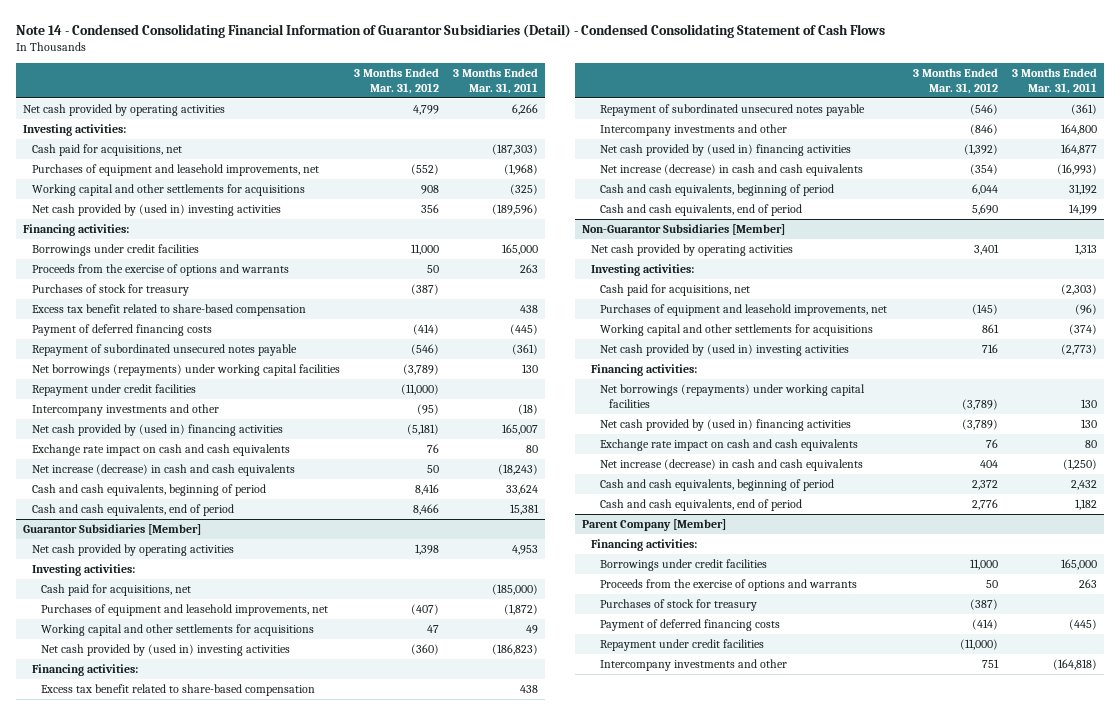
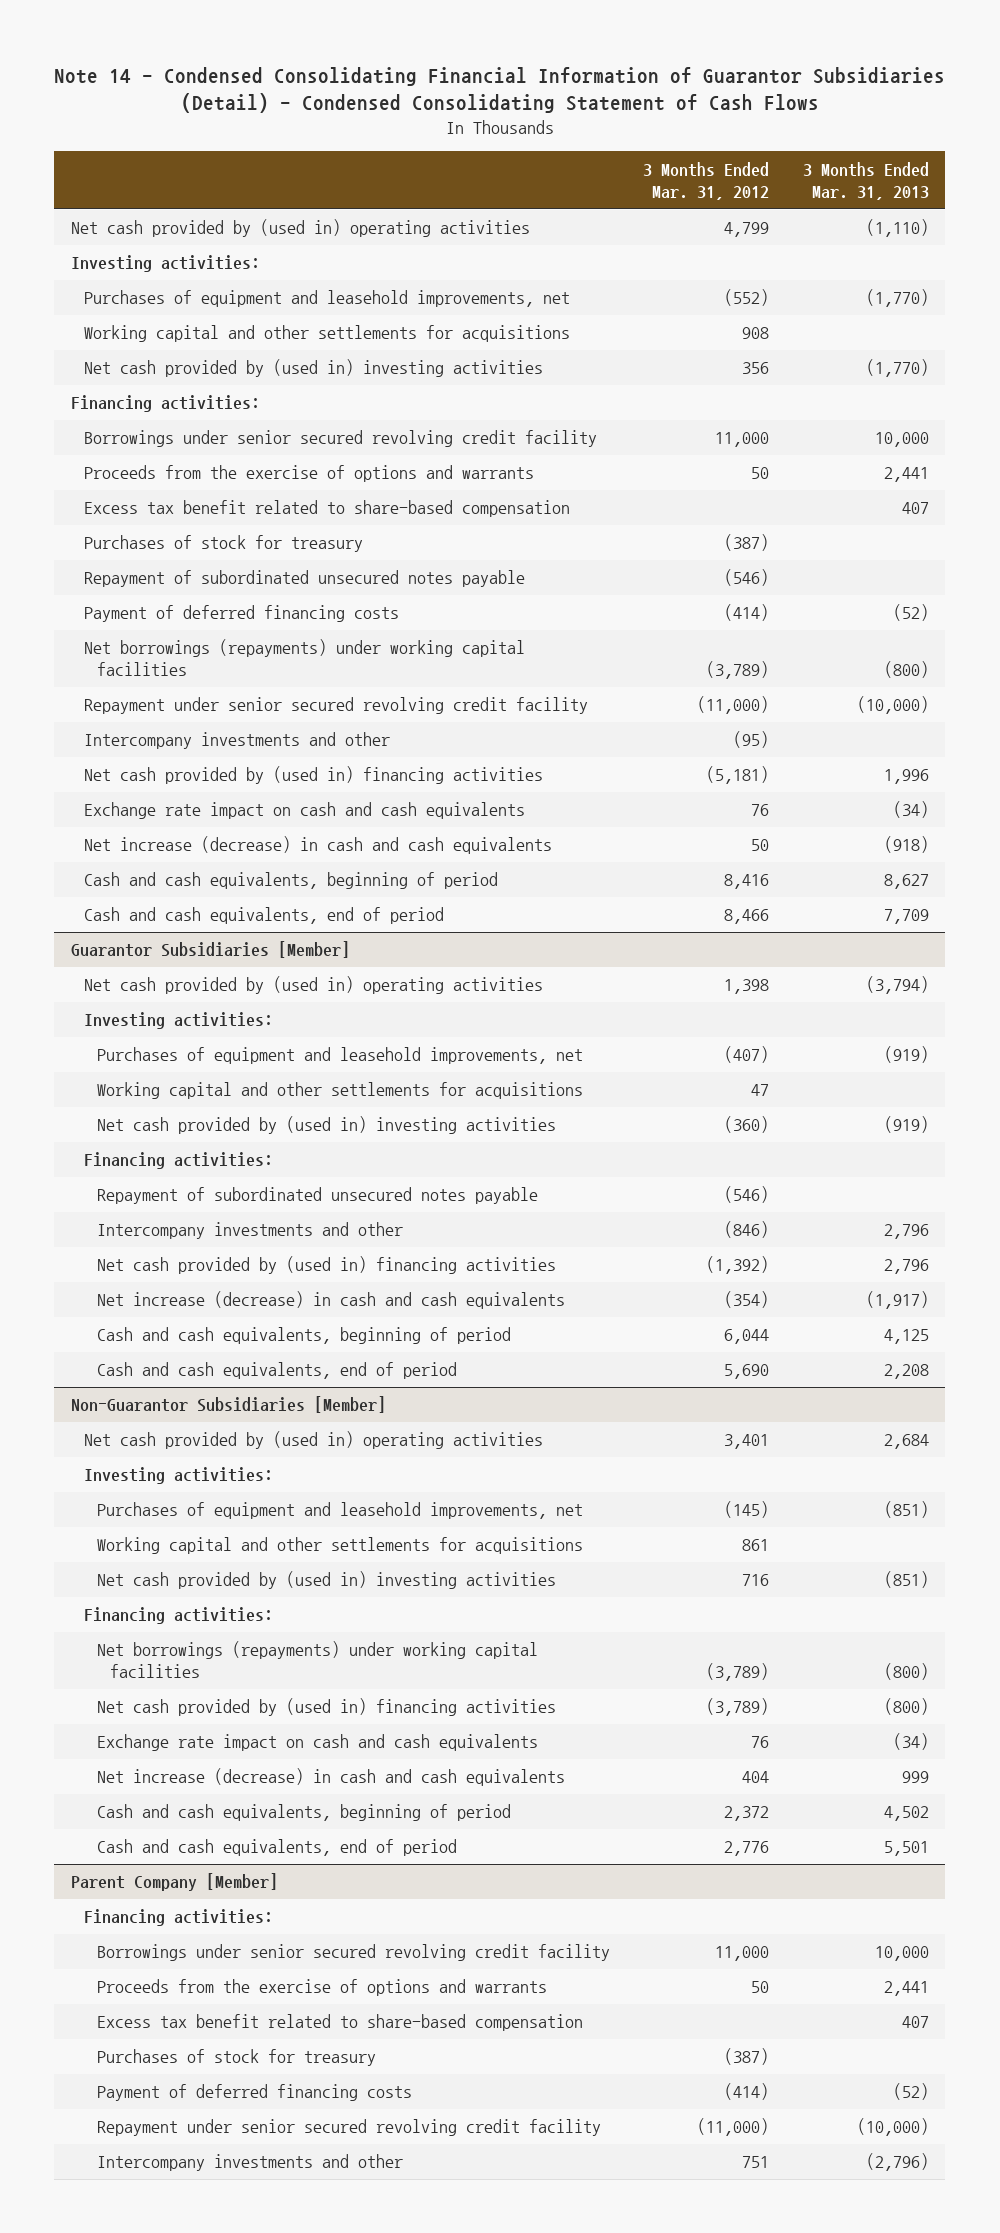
[453,68,539,94] 3 Months Ended Mar. 31, 2011 -> none
none -> [802,161,929,200] 3 Months Ended Mar. 31, 2013
[23,104,226,117] Net cash provided by operating activities -> [70,219,530,238] Net cash provided by (used in) operating activities
[32,144,183,157] Cash paid for acquisitions, net -> none
[32,244,200,257] Borrowings under credit facilities -> none
none -> [83,430,597,448] Borrowings under senior secured revolving credit facility
[32,284,190,297] Purchases of stock for treasury -> [83,535,363,553] Purchases of stock for treasury
[32,324,213,337] Payment of deferred financing costs -> [83,605,399,623] Payment of deferred financing costs
[32,384,197,397] Repayment under credit facilities -> none
none -> [83,697,588,715] Repayment under senior secured revolving credit facility
[32,544,235,557] Net cash provided by operating activities -> [83,976,543,995] Net cash provided by (used in) operating activities
[41,584,192,597] Cash paid for acquisitions, net -> none
[41,684,316,697] Excess tax benefit related to share-based compensation -> none
[591,244,794,257] Net cash provided by operating activities -> [83,1431,543,1450] Net cash provided by (used in) operating activities
[600,284,751,297] Cash paid for acquisitions, net -> none
[600,559,768,572] Borrowings under credit facilities -> none
none -> [97,1944,611,1962] Borrowings under senior secured revolving credit facility
none -> [97,2014,584,2032] Excess tax benefit related to share-based compensation
[600,639,765,652] Repayment under credit facilities -> none
none -> [97,2119,602,2137] Repayment under senior secured revolving credit facility

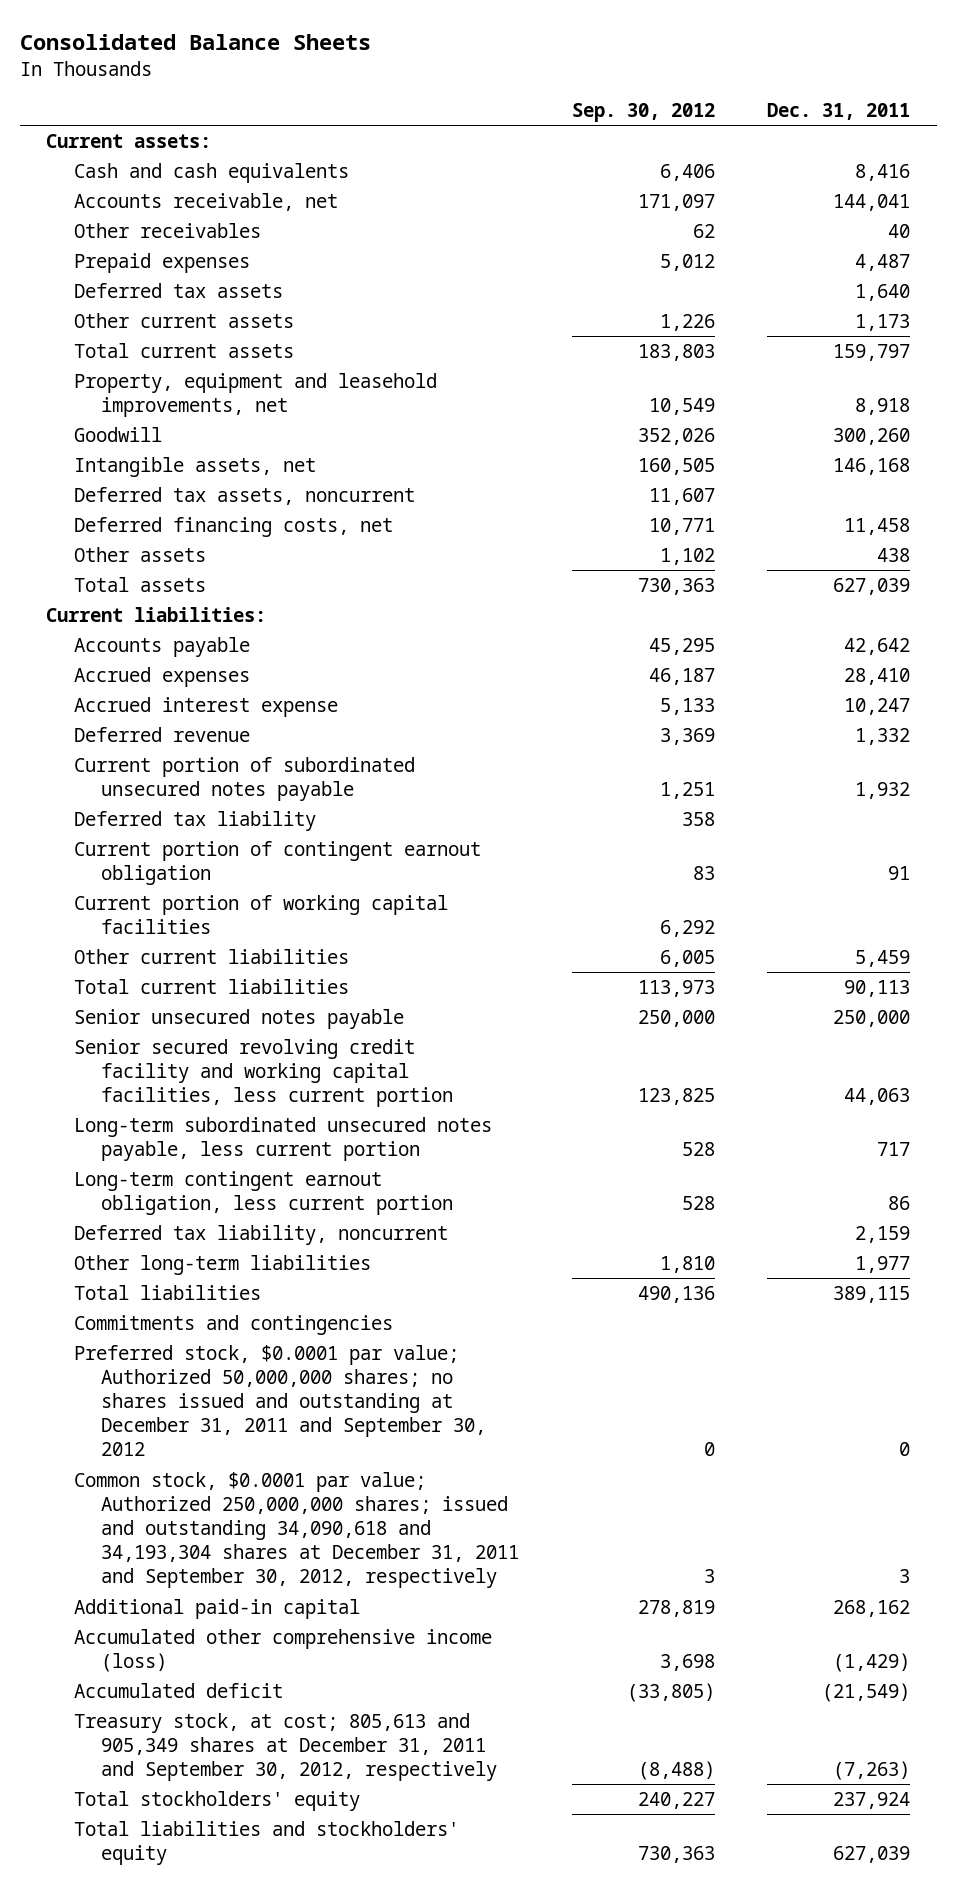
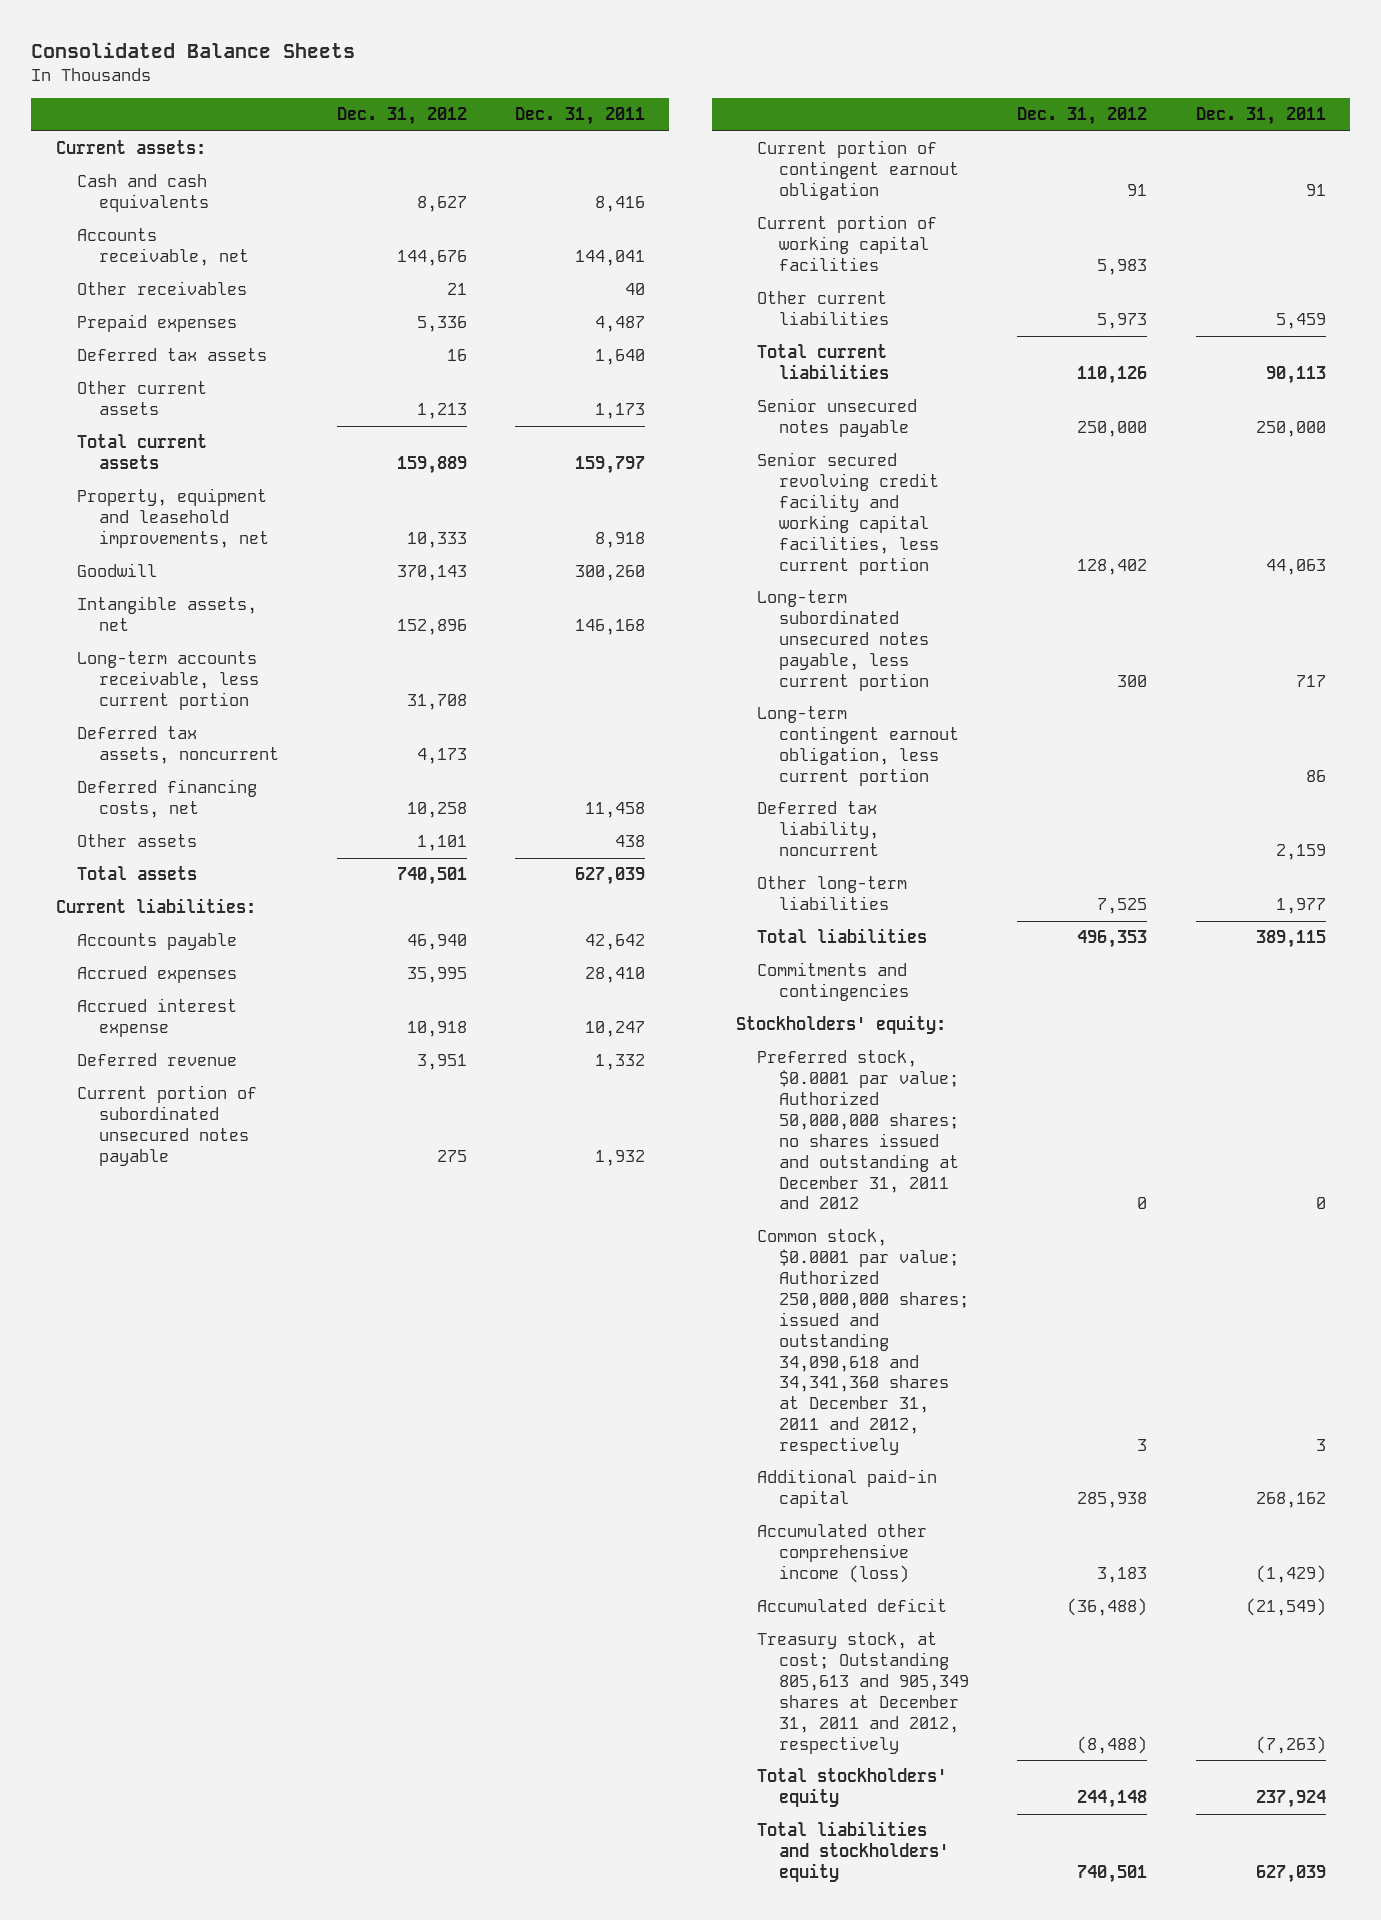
[571,103,715,123] Sep. 30, 2012 -> none
none -> [336,107,467,126] Dec. 31, 2012
none -> [77,651,259,711] Long-term accounts receivable, less current portion
[73,810,316,831] Deferred tax liability -> none
none -> [736,1015,947,1035] Stockholders' equity:
[73,1344,487,1457] Preferred stock, $0.0001 par value; Authorized 50,000,000 shares; no shares issued and outstanding at December 31, 2011 and September 30, 2012 -> [757,1050,959,1210] Preferred stock, $0.0001 par value; Authorized 50,000,000 shares; no shares issued and outstanding at December 31, 2011 and 2012
[73,1471,520,1589] Common stock, $0.0001 par value; Authorized 250,000,000 shares; issued and outstanding 34,090,618 and 34,193,304 shares at December 31, 2011 and September 30, 2012, respectively -> [757,1229,969,1456] Common stock, $0.0001 par value; Authorized 250,000,000 shares; issued and outstanding 34,090,618 and 34,341,360 shares at December 31, 2011 and 2012, respectively
[73,1712,498,1782] Treasury stock, at cost; 805,613 and 905,349 shares at December 31, 2011 and September 30, 2012, respectively -> [757,1632,969,1754] Treasury stock, at cost; Outstanding 805,613 and 905,349 shares at December 31, 2011 and 2012, respectively

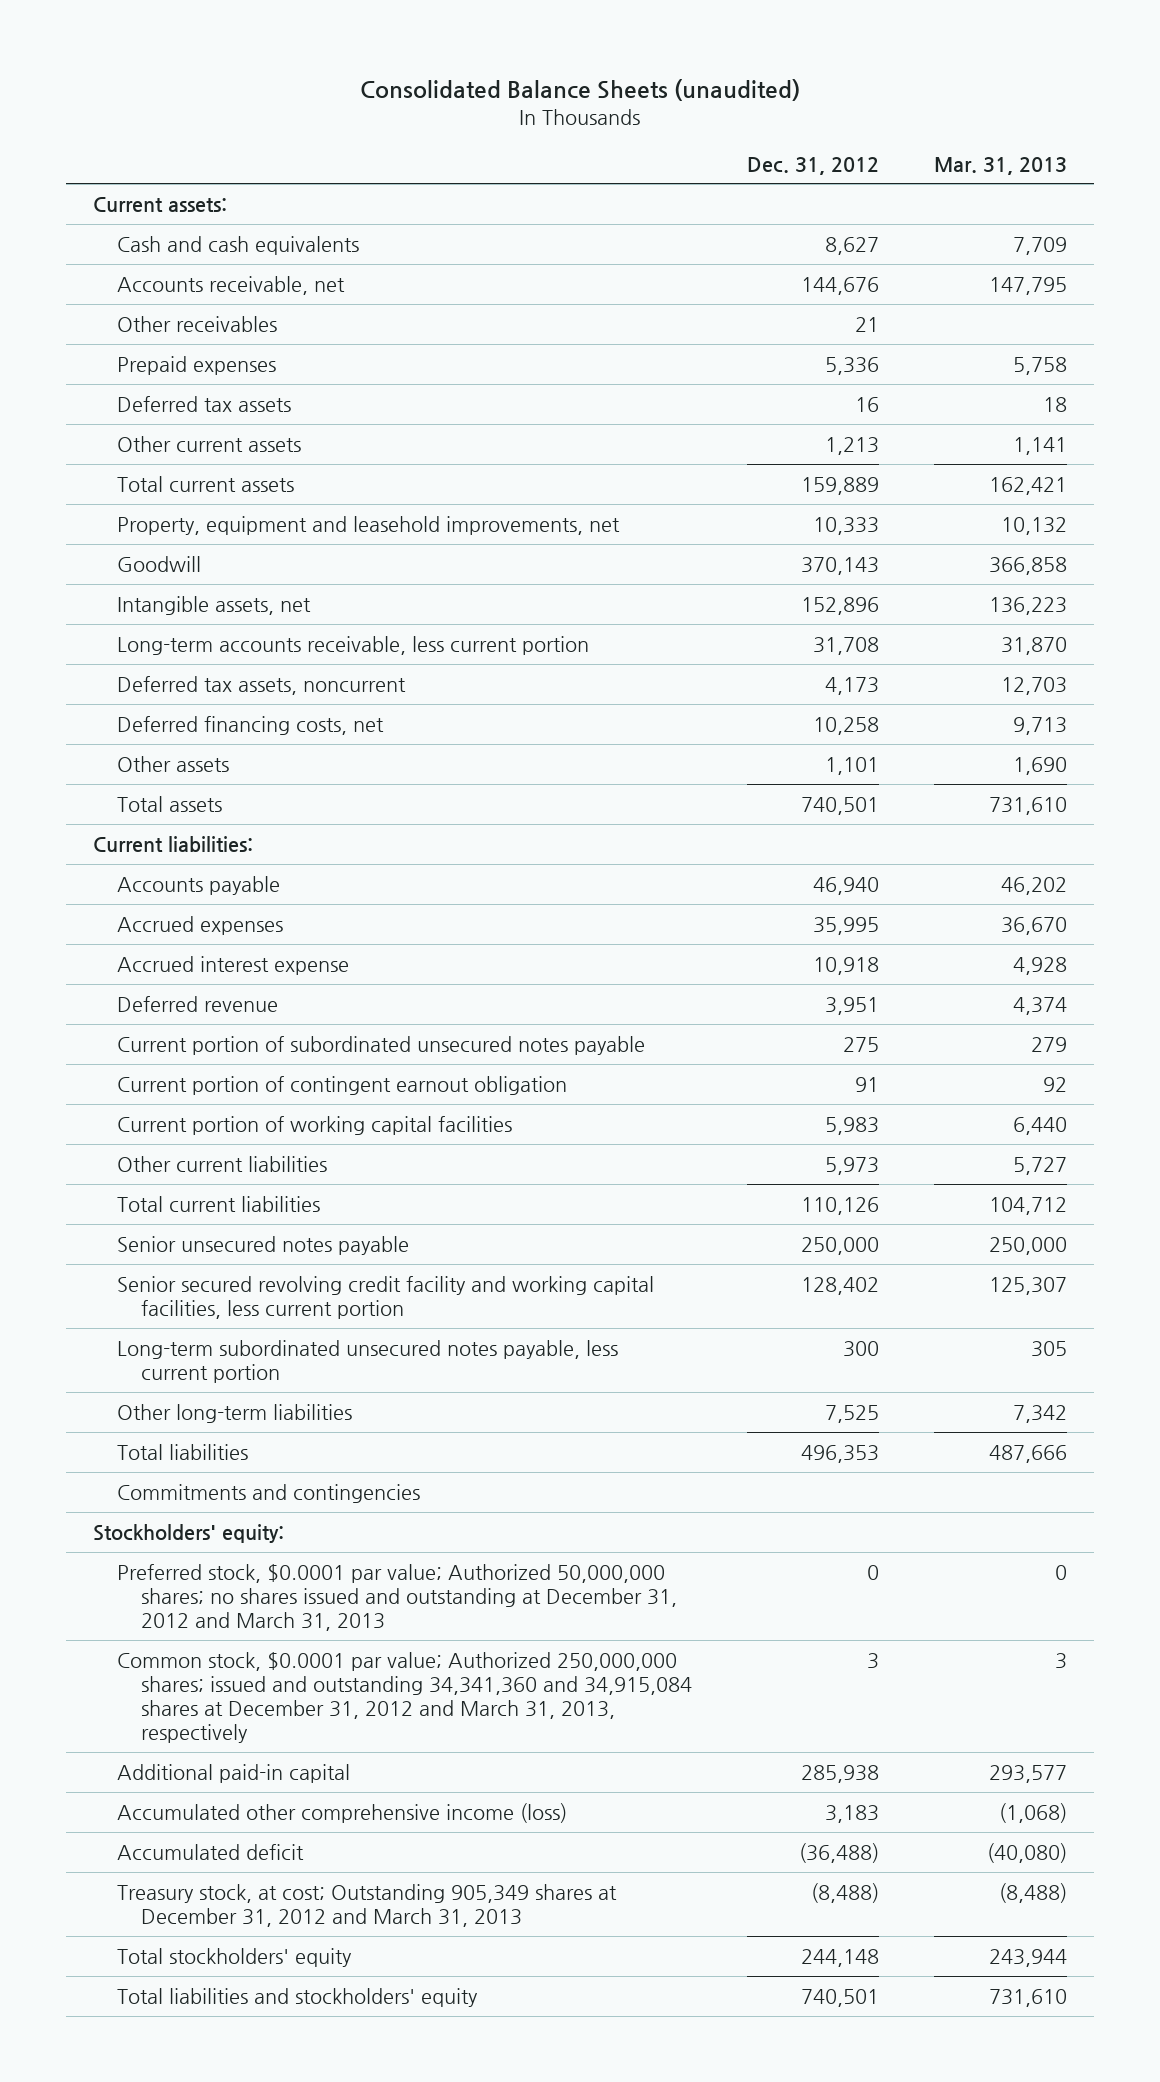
[31,41,356,58] Consolidated Balance Sheets -> [359,78,800,101] Consolidated Balance Sheets (unaudited)
[515,107,646,126] Dec. 31, 2011 -> none
none -> [933,156,1067,175] Mar. 31, 2013
[757,706,959,786] Long-term contingent earnout obligation, less current portion -> none
[757,801,879,857] Deferred tax liability, noncurrent -> none
[757,1050,959,1210] Preferred stock, $0.0001 par value; Authorized 50,000,000 shares; no shares issued and outstanding at December 31, 2011 and 2012 -> [117,1563,678,1632] Preferred stock, $0.0001 par value; Authorized 50,000,000 shares; no shares issued and outstanding at December 31, 2012 and March 31, 2013
[757,1229,969,1456] Common stock, $0.0001 par value; Authorized 250,000,000 shares; issued and outstanding 34,090,618 and 34,341,360 shares at December 31, 2011 and 2012, respectively -> [117,1651,693,1744] Common stock, $0.0001 par value; Authorized 250,000,000 shares; issued and outstanding 34,341,360 and 34,915,084 shares at December 31, 2012 and March 31, 2013, respectively
[757,1632,969,1754] Treasury stock, at cost; Outstanding 805,613 and 905,349 shares at December 31, 2011 and 2012, respectively -> [117,1883,618,1927] Treasury stock, at cost; Outstanding 905,349 shares at December 31, 2012 and March 31, 2013

